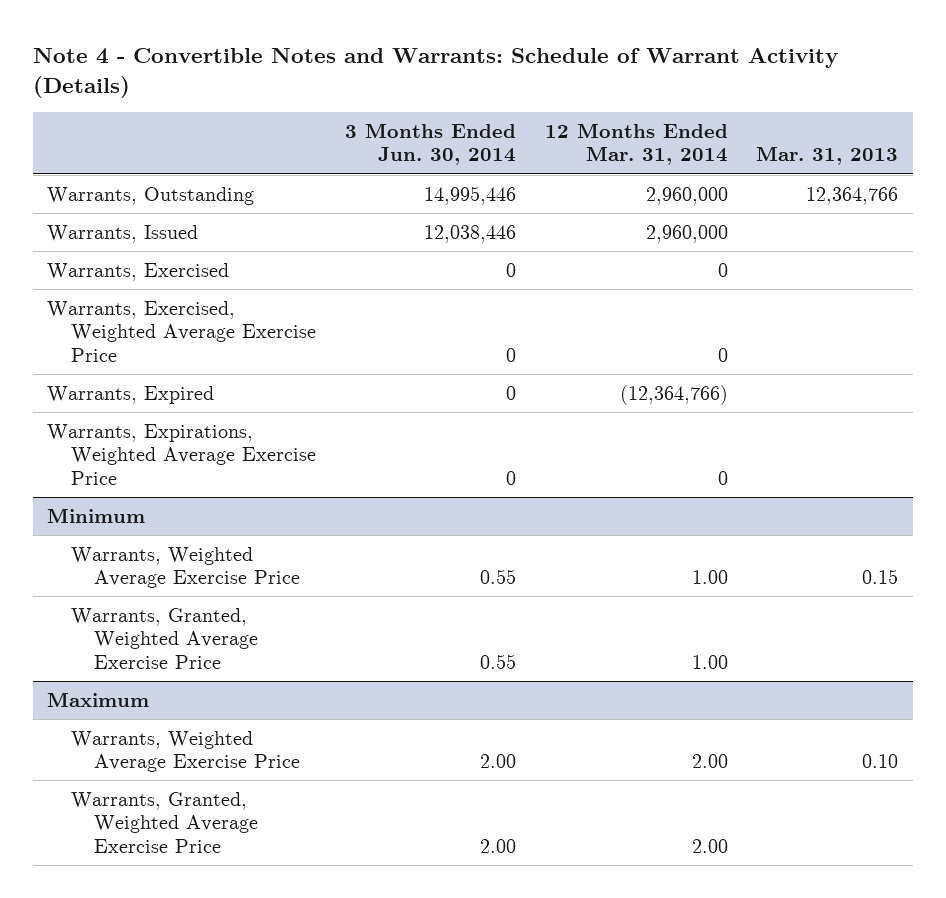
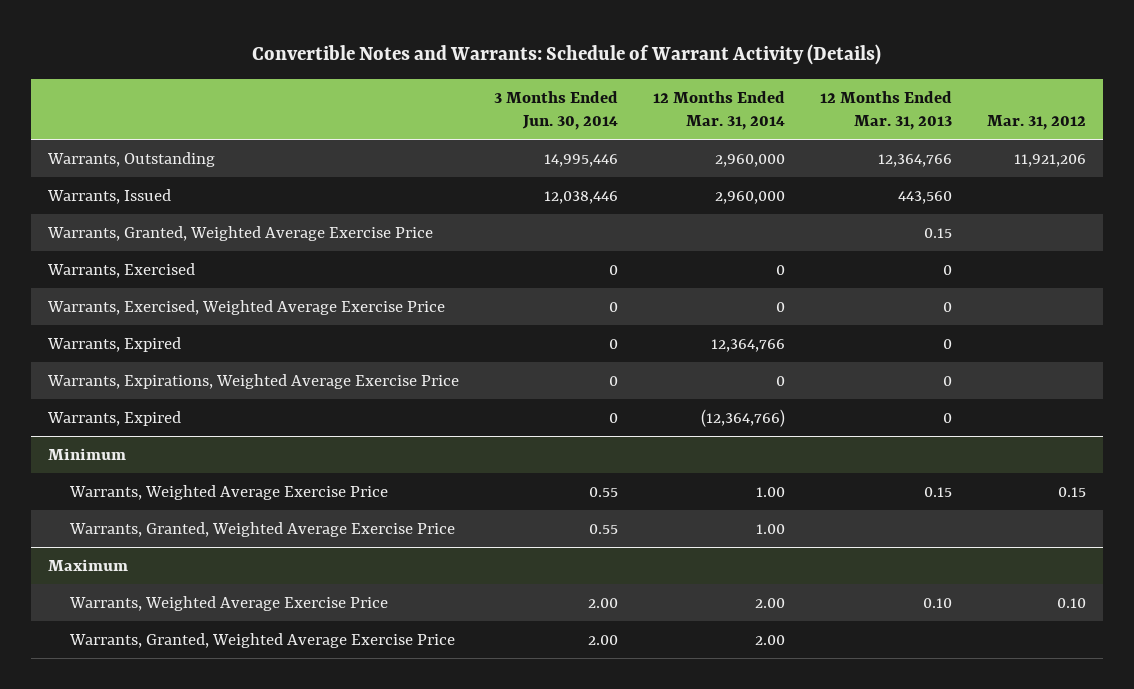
[32,47,838,98] Note 4 - Convertible Notes and Warrants: Schedule of Warrant Activity (Details) -> [252,44,882,66] Convertible Notes and Warrants: Schedule of Warrant Activity (Details)
[756,146,899,166] Mar. 31, 2013 -> none
none -> [820,91,953,131] 12 Months Ended Mar. 31, 2013
none -> [986,115,1086,131] Mar. 31, 2012
none -> [47,225,434,241] Warrants, Granted, Weighted Average Exercise Price
none -> [47,336,182,352] Warrants, Expired
[47,385,215,404] Warrants, Expired -> [47,410,182,426] Warrants, Expired

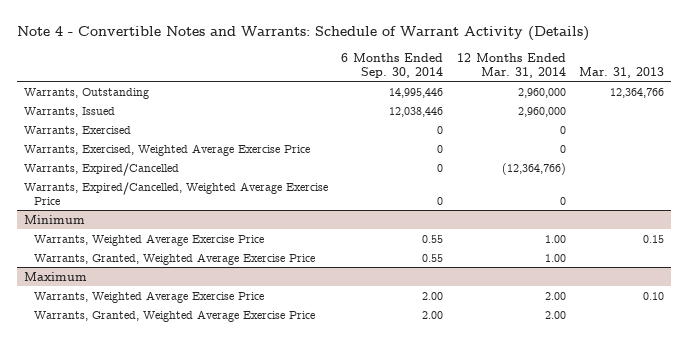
[252,44,882,66] Convertible Notes and Warrants: Schedule of Warrant Activity (Details) -> [17,26,590,42] Note 4 - Convertible Notes and Warrants: Schedule of Warrant Activity (Details)
[494,91,619,131] 3 Months Ended Jun. 30, 2014 -> none
[820,91,953,131] 12 Months Ended Mar. 31, 2013 -> none
[986,115,1086,131] Mar. 31, 2012 -> none
none -> [341,52,444,79] 6 Months Ended Sep. 30, 2014
none -> [578,67,664,79] Mar. 31, 2013
[47,225,434,241] Warrants, Granted, Weighted Average Exercise Price -> none
[47,410,182,426] Warrants, Expired -> none
[47,336,182,352] Warrants, Expired -> [23,162,179,176] Warrants, Expired/Cancelled
[711,338,786,352] 12,364,766 -> [501,162,566,175] (12,364,766)
[47,373,460,389] Warrants, Expirations, Weighted Average Exercise Price -> [23,181,328,206] Warrants, Expired/Cancelled, Weighted Average Exercise Price

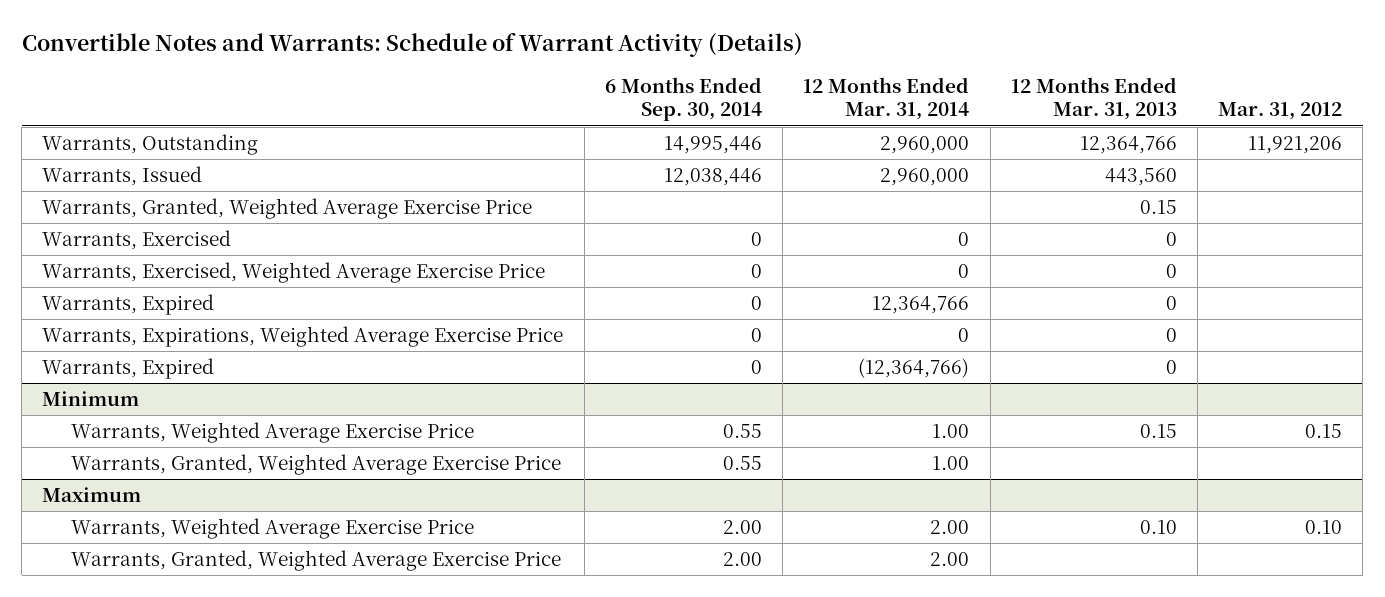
[17,26,590,42] Note 4 - Convertible Notes and Warrants: Schedule of Warrant Activity (Details) -> [21,32,803,57] Convertible Notes and Warrants: Schedule of Warrant Activity (Details)
[578,67,664,79] Mar. 31, 2013 -> none
none -> [1010,76,1177,121] 12 Months Ended Mar. 31, 2013
none -> [1218,102,1343,121] Mar. 31, 2012
none -> [42,198,533,220] Warrants, Granted, Weighted Average Exercise Price
[23,162,179,176] Warrants, Expired/Cancelled -> [42,294,215,316] Warrants, Expired
[501,162,566,175] (12,364,766) -> [872,296,970,315] 12,364,766
[23,181,328,206] Warrants, Expired/Cancelled, Weighted Average Exercise Price -> [42,326,564,348] Warrants, Expirations, Weighted Average Exercise Price
none -> [42,358,215,380] Warrants, Expired

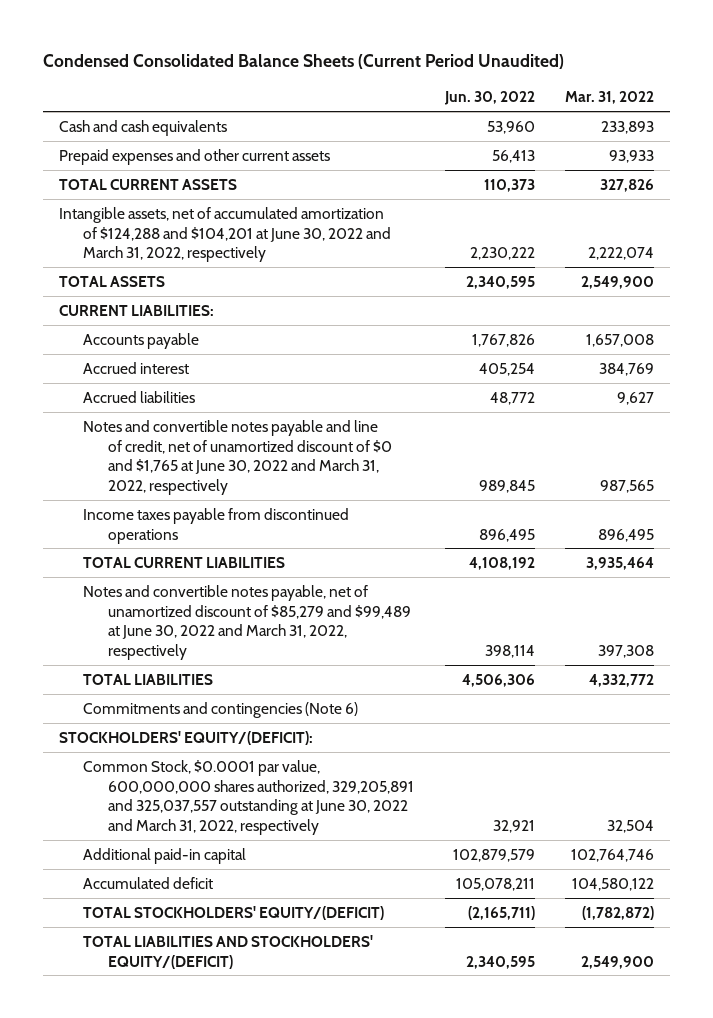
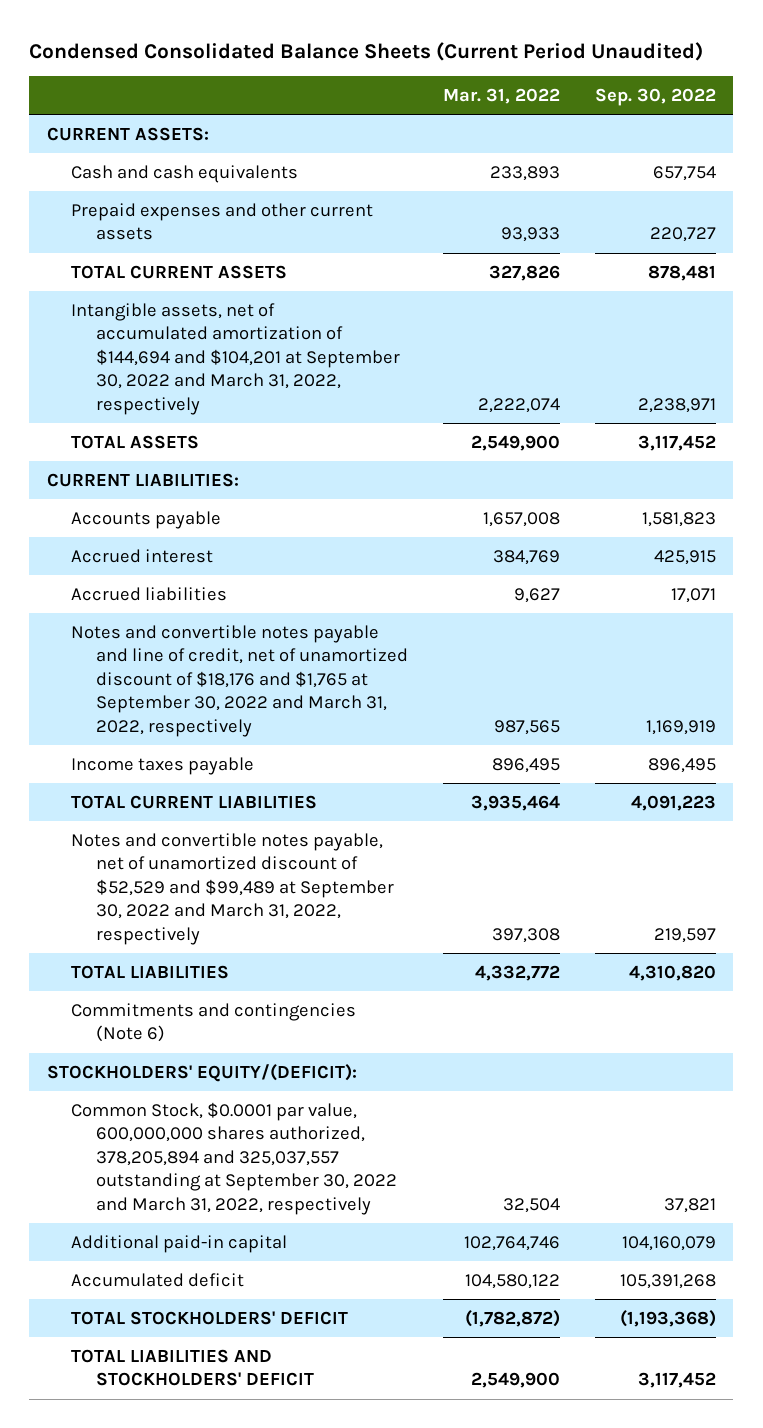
[443,91,535,106] Jun. 30, 2022 -> none
none -> [594,87,716,106] Sep. 30, 2022
none -> [46,126,209,141] CURRENT ASSETS:
[58,206,392,263] Intangible assets, net of accumulated amortization of $124,288 and $104,201 at June 30, 2022 and March 31, 2022, respectively -> [71,302,400,415] Intangible assets, net of accumulated amortization of $144,694 and $104,201 at September 30, 2022 and March 31, 2022, respectively
[83,419,392,496] Notes and convertible notes payable and line of credit, net of unamortized discount of $0 and $1,765 at June 30, 2022 and March 31, 2022, respectively -> [71,624,408,737] Notes and convertible notes payable and line of credit, net of unamortized discount of $18,176 and $1,765 at September 30, 2022 and March 31, 2022, respectively
[83,507,350,544] Income taxes payable from discontinued operations -> [71,756,255,775] Income taxes payable
[83,584,411,661] Notes and convertible notes payable, net of unamortized discount of $85,279 and $99,489 at June 30, 2022 and March 31, 2022, respectively -> [71,832,394,945] Notes and convertible notes payable, net of unamortized discount of $52,529 and $99,489 at September 30, 2022 and March 31, 2022, respectively
[83,759,414,836] Common Stock, $0.0001 par value, 600,000,000 shares authorized, 329,205,891 and 325,037,557 outstanding at June 30, 2022 and March 31, 2022, respectively -> [71,1101,397,1215] Common Stock, $0.0001 par value, 600,000,000 shares authorized, 378,205,894 and 325,037,557 outstanding at September 30, 2022 and March 31, 2022, respectively
[83,905,385,920] TOTAL STOCKHOLDERS' EQUITY/(DEFICIT) -> [71,1310,349,1325] TOTAL STOCKHOLDERS' DEFICIT
[83,934,374,969] TOTAL LIABILITIES AND STOCKHOLDERS' EQUITY/(DEFICIT) -> [71,1348,314,1387] TOTAL LIABILITIES AND STOCKHOLDERS' DEFICIT

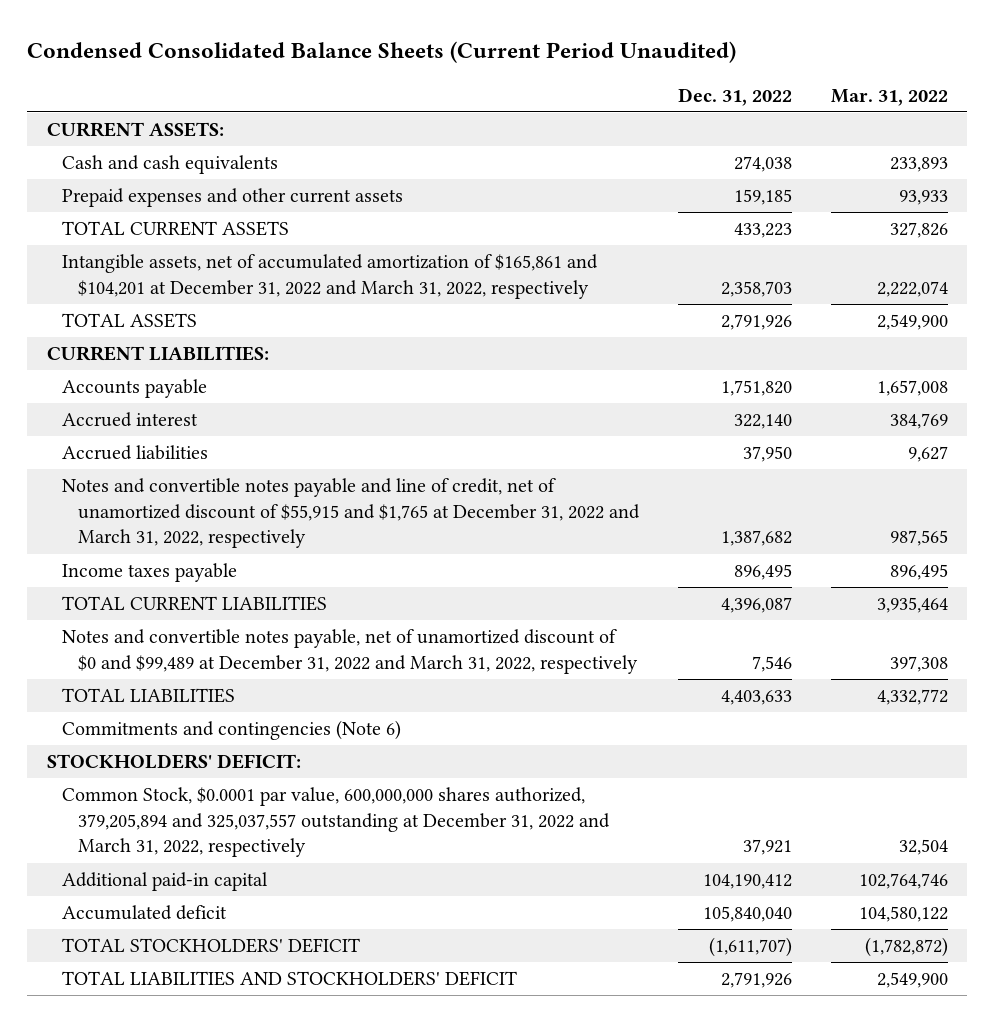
[594,87,716,106] Sep. 30, 2022 -> none
none -> [677,87,792,106] Dec. 31, 2022
[71,302,400,415] Intangible assets, net of accumulated amortization of $144,694 and $104,201 at September 30, 2022 and March 31, 2022, respectively -> [62,254,599,299] Intangible assets, net of accumulated amortization of $165,861 and $104,201 at December 31, 2022 and March 31, 2022, respectively
[71,624,408,737] Notes and convertible notes payable and line of credit, net of unamortized discount of $18,176 and $1,765 at September 30, 2022 and March 31, 2022, respectively -> [62,478,641,549] Notes and convertible notes payable and line of credit, net of unamortized discount of $55,915 and $1,765 at December 31, 2022 and March 31, 2022, respectively
[71,832,394,945] Notes and convertible notes payable, net of unamortized discount of $52,529 and $99,489 at September 30, 2022 and March 31, 2022, respectively -> [62,629,639,674] Notes and convertible notes payable, net of unamortized discount of $0 and $99,489 at December 31, 2022 and March 31, 2022, respectively
[46,1063,357,1082] STOCKHOLDERS' EQUITY/(DEFICIT): -> [46,754,301,770] STOCKHOLDERS' DEFICIT:
[71,1101,397,1215] Common Stock, $0.0001 par value, 600,000,000 shares authorized, 378,205,894 and 325,037,557 outstanding at September 30, 2022 and March 31, 2022, respectively -> [62,787,611,858] Common Stock, $0.0001 par value, 600,000,000 shares authorized, 379,205,894 and 325,037,557 outstanding at December 31, 2022 and March 31, 2022, respectively

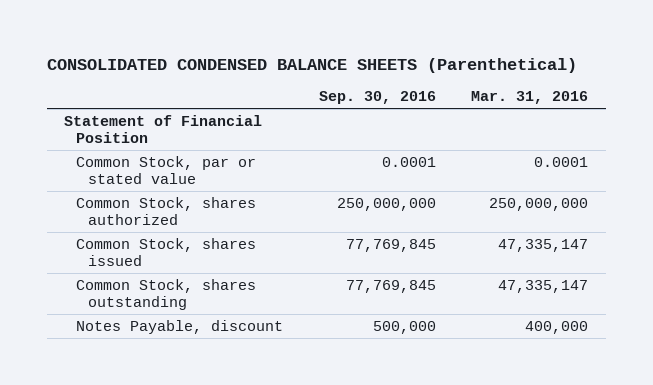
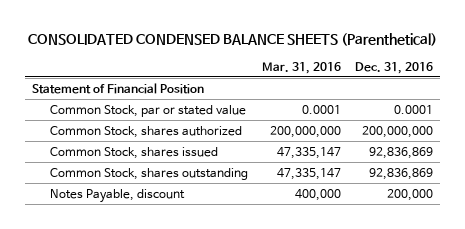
[318,91,436,105] Sep. 30, 2016 -> none
none -> [355,61,434,74] Dec. 31, 2016
[489,197,589,211] 250,000,000 -> [269,125,341,138] 200,000,000

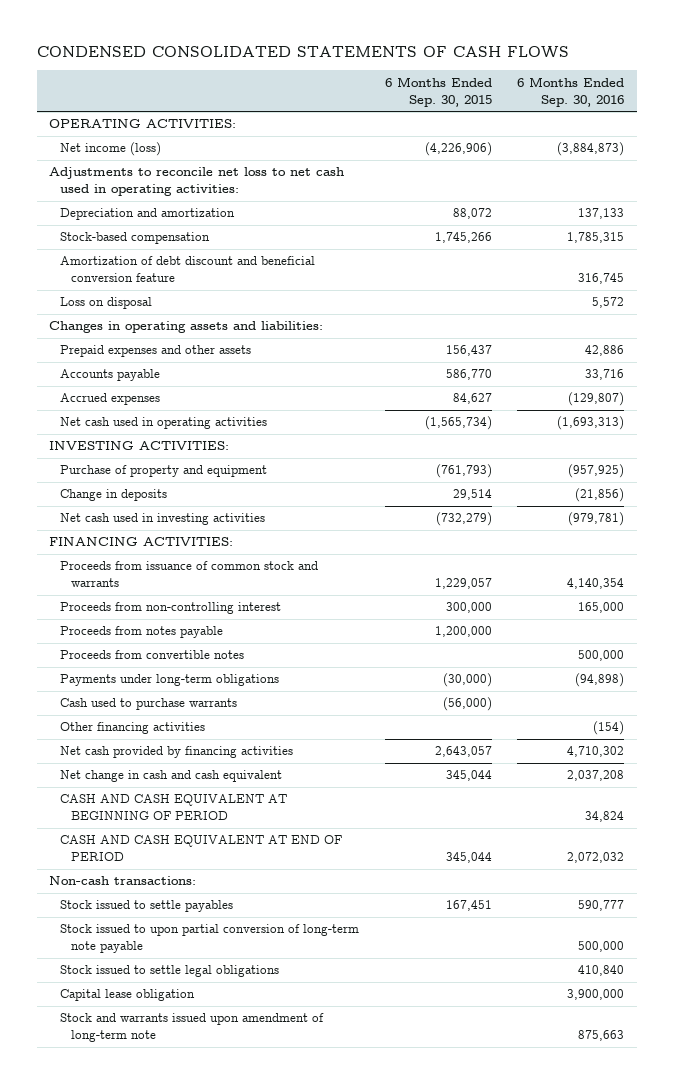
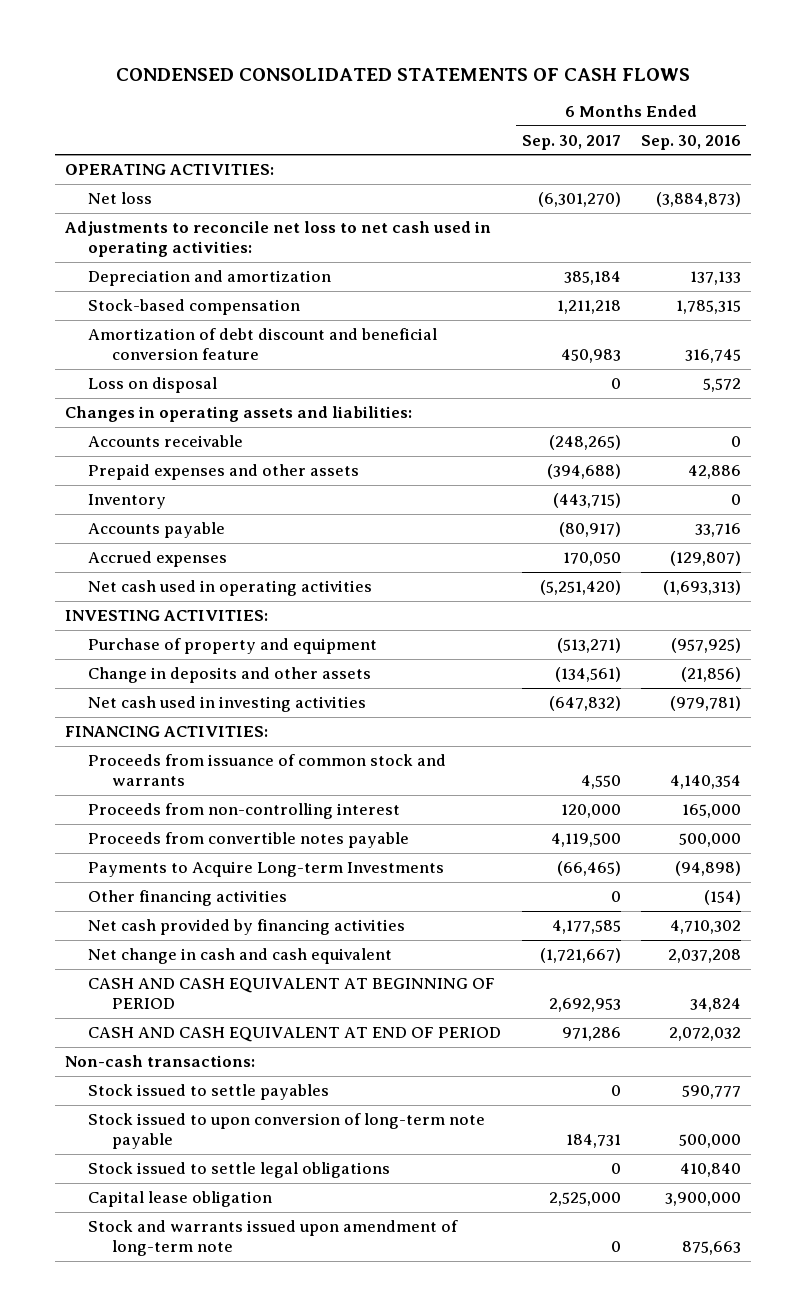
[384,76,492,107] 6 Months Ended Sep. 30, 2015 -> none
none -> [521,134,621,150] Sep. 30, 2017
[60,142,162,157] Net income (loss) -> [88,192,153,205] Net loss
none -> [88,435,244,448] Accounts receivable
none -> [88,494,167,510] Inventory
[60,489,168,502] Change in deposits -> [88,667,372,684] Change in deposits and other assets
[60,626,224,639] Proceeds from notes payable -> none
[60,698,238,711] Cash used to purchase warrants -> none
[60,650,245,660] Proceeds from convertible notes -> [88,832,410,849] Proceeds from convertible notes payable
[60,674,280,687] Payments under long-term obligations -> [88,861,445,878] Payments to Acquire Long-term Investments
[60,924,360,954] Stock issued to upon partial conversion of long-term note payable -> [88,1113,486,1150] Stock issued to upon conversion of long-term note payable

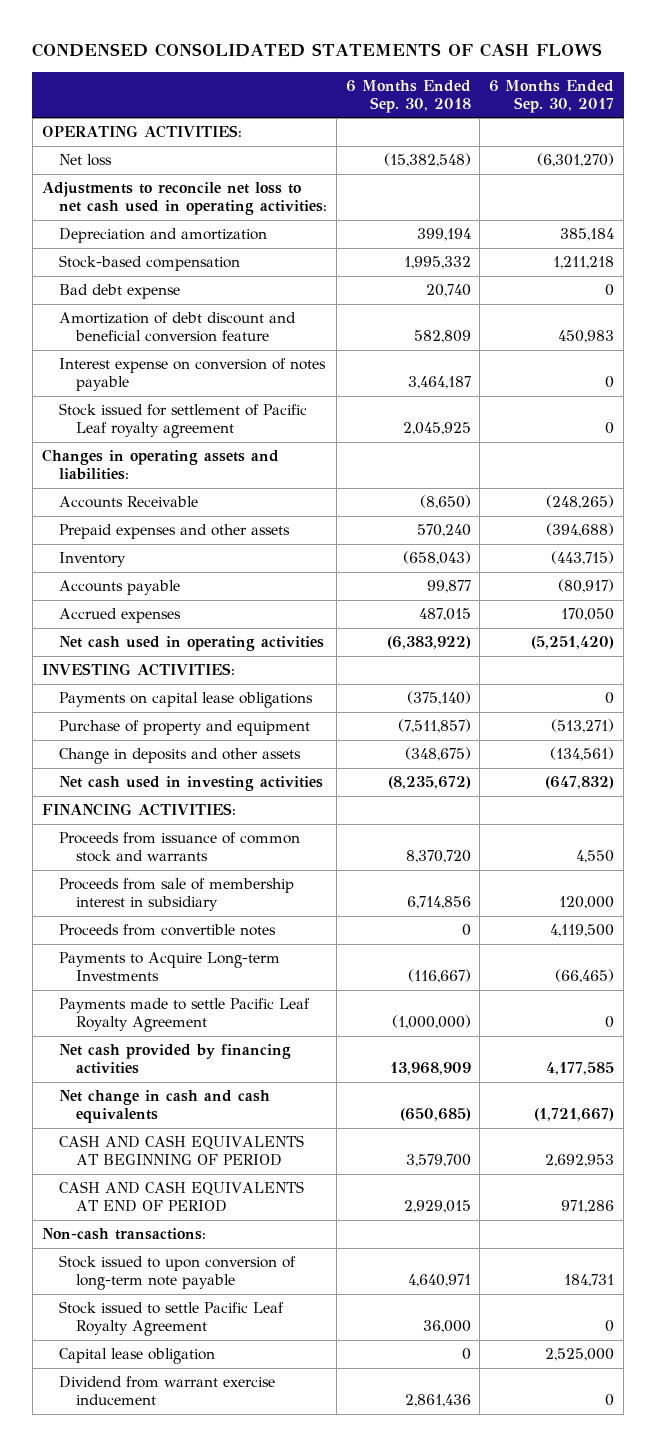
[640,134,741,150] Sep. 30, 2016 -> none
none -> [345,79,471,113] 6 Months Ended Sep. 30, 2018
none -> [58,284,180,300] Bad debt expense
[88,377,218,394] Loss on disposal -> none
none -> [58,358,326,392] Interest expense on conversion of notes payable
none -> [58,403,307,439] Stock issued for settlement of Pacific Leaf royalty agreement
[88,435,244,448] Accounts receivable -> [58,496,198,509] Accounts Receivable
none -> [58,692,313,709] Payments on capital lease obligations
[88,803,401,820] Proceeds from non-controlling interest -> none
none -> [58,878,294,912] Proceeds from sale of membership interest in subsidiary
[88,832,410,849] Proceeds from convertible notes payable -> [58,924,276,937] Proceeds from convertible notes
[88,890,288,907] Other financing activities -> none
none -> [58,998,310,1033] Payments made to settle Pacific Leaf Royalty Agreement
[88,948,393,965] Net change in cash and cash equivalent -> [58,1090,270,1124] Net change in cash and cash equivalents
[88,978,496,1010] CASH AND CASH EQUIVALENT AT BEGINNING OF PERIOD -> [58,1135,304,1167] CASH AND CASH EQUIVALENTS AT BEGINNING OF PERIOD
[88,1027,502,1043] CASH AND CASH EQUIVALENT AT END OF PERIOD -> [58,1181,304,1213] CASH AND CASH EQUIVALENTS AT END OF PERIOD
[88,1084,330,1101] Stock issued to settle payables -> none
[88,1162,391,1179] Stock issued to settle legal obligations -> none
none -> [58,1301,284,1337] Stock issued to settle Pacific Leaf Royalty Agreement
[88,1220,459,1257] Stock and warrants issued upon amendment of long-term note -> none
none -> [58,1376,275,1406] Dividend from warrant exercise inducement

